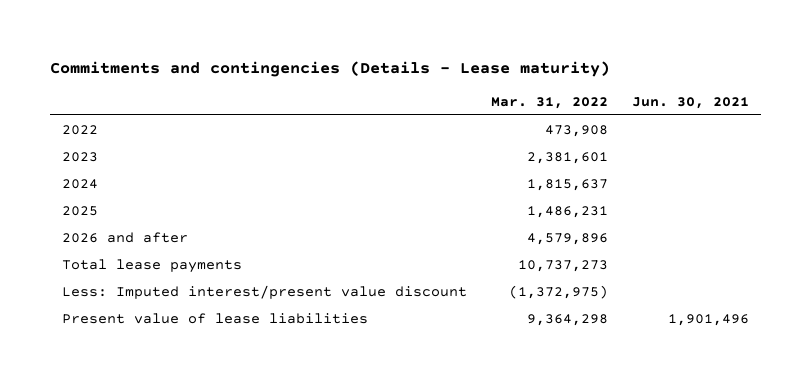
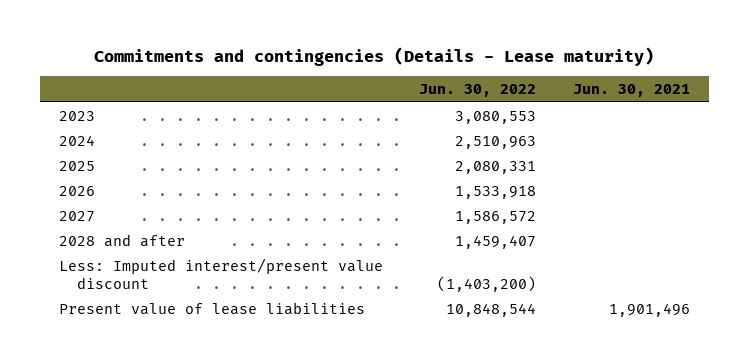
[491,96,609,109] Mar. 31, 2022 -> none
none -> [419,84,537,98] Jun. 30, 2022
[62,124,99,135] 2022 -> none
[62,258,243,273] Total lease payments -> none
none -> [58,185,95,196] 2026
none -> [58,210,95,222] 2027
[62,231,189,243] 2026 and after -> [58,233,185,247] 2028 and after

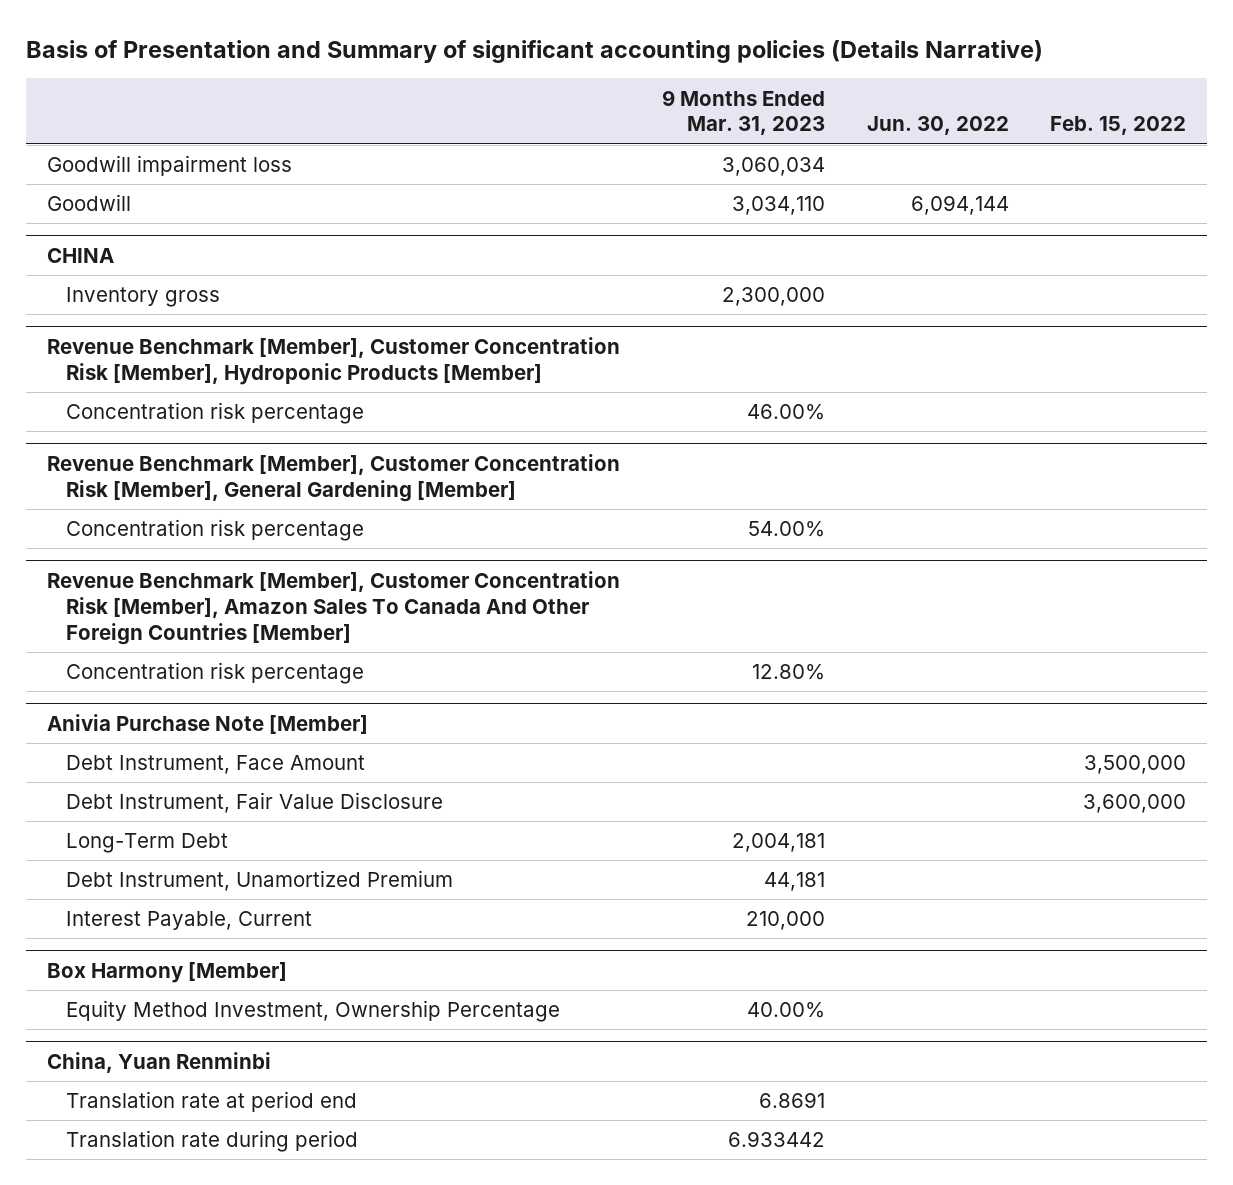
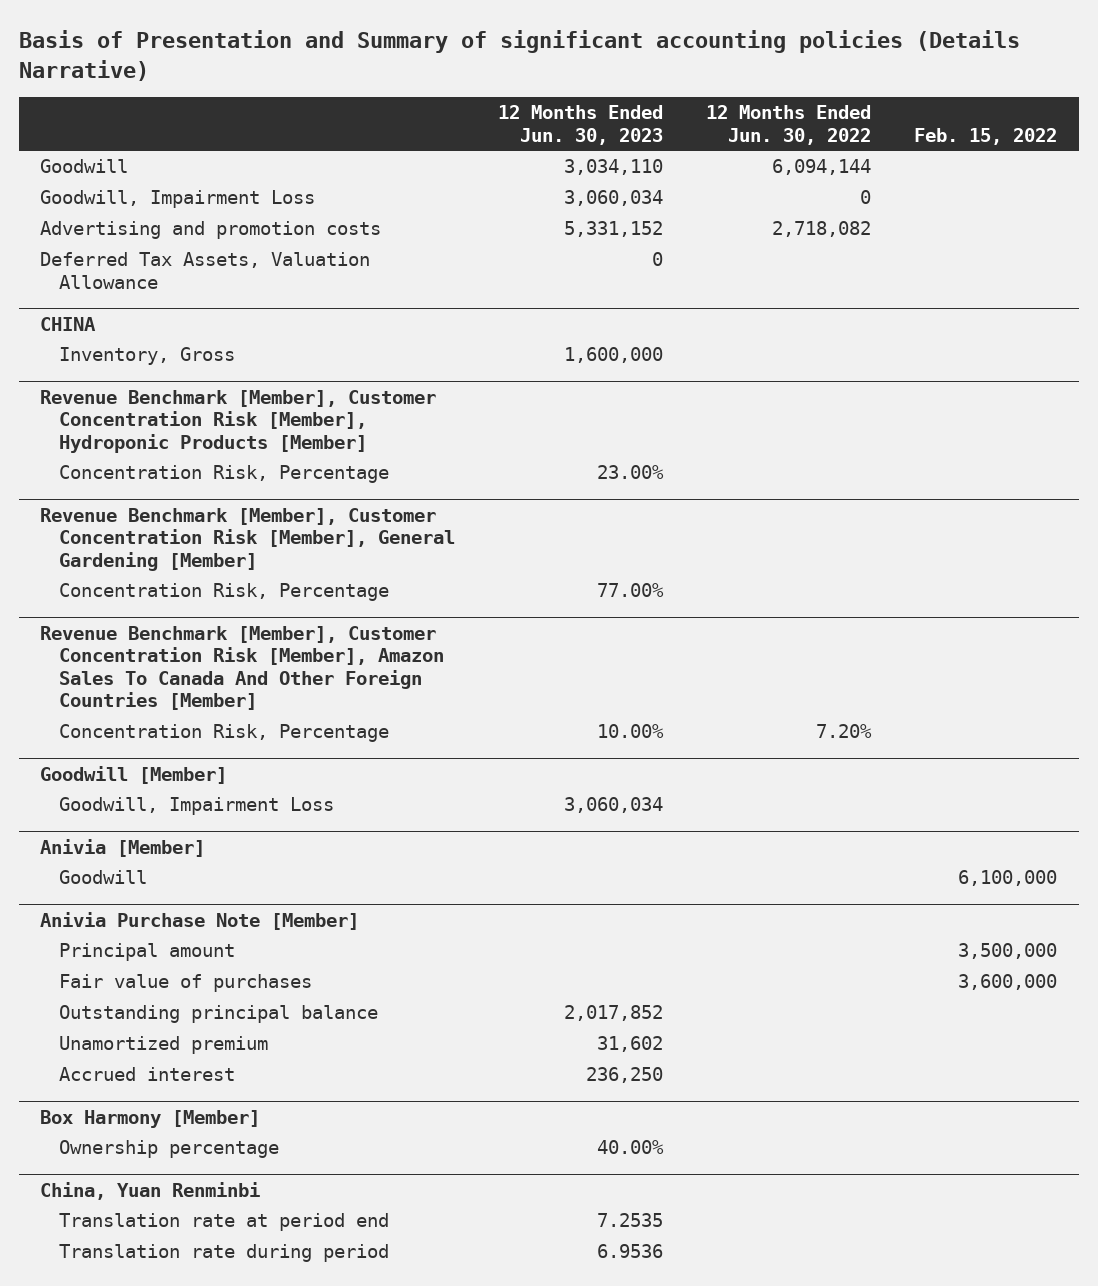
[661,89,825,136] 9 Months Ended Mar. 31, 2023 -> none
[866,116,1009,136] Jun. 30, 2022 -> none
none -> [498,105,664,145] 12 Months Ended Jun. 30, 2023
none -> [706,105,872,145] 12 Months Ended Jun. 30, 2022
[46,155,292,177] Goodwill impairment loss -> none
none -> [40,190,316,209] Goodwill, Impairment Loss
none -> [40,221,382,240] Advertising and promotion costs
none -> [40,252,371,289] Deferred Tax Assets, Valuation Allowance
[66,287,221,308] Inventory gross -> [59,347,236,366] Inventory, Gross
[66,402,365,425] Concentration risk percentage -> [59,465,390,484] Concentration Risk, Percentage
[66,519,365,542] Concentration risk percentage -> [59,583,390,602] Concentration Risk, Percentage
[66,662,365,685] Concentration risk percentage -> [59,724,390,743] Concentration Risk, Percentage
none -> [40,765,228,784] Goodwill [Member]
none -> [59,797,335,816] Goodwill, Impairment Loss
none -> [40,838,206,857] Anivia [Member]
none -> [59,870,148,885] Goodwill
[66,755,366,775] Debt Instrument, Face Amount -> [59,943,236,962] Principal amount
[66,792,444,814] Debt Instrument, Fair Value Disclosure -> [59,974,313,993] Fair value of purchases
[66,833,229,854] Long-Term Debt -> [59,1005,379,1024] Outstanding principal balance
[66,870,454,892] Debt Instrument, Unamortized Premium -> [59,1036,269,1055] Unamortized premium
[66,911,313,931] Interest Payable, Current -> [59,1067,236,1082] Accrued interest
[66,1000,561,1023] Equity Method Investment, Ownership Percentage -> [59,1140,280,1159] Ownership percentage

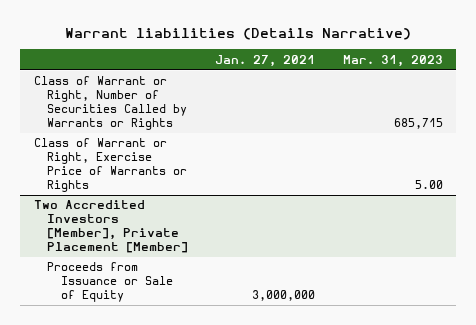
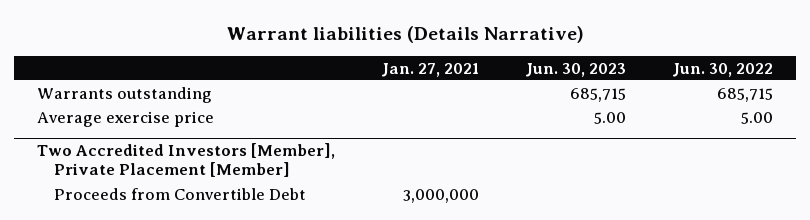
[342,54,443,67] Mar. 31, 2023 -> none
none -> [524,62,626,77] Jun. 30, 2023
none -> [671,62,773,77] Jun. 30, 2022
[33,76,188,131] Class of Warrant or Right, Number of Securities Called by Warrants or Rights -> [37,86,213,103] Warrants outstanding
[33,138,188,193] Class of Warrant or Right, Exercise Price of Warrants or Rights -> [37,110,215,127] Average exercise price
[47,262,173,303] Proceeds from Issuance or Sale of Equity -> none
none -> [53,187,306,200] Proceeds from Convertible Debt

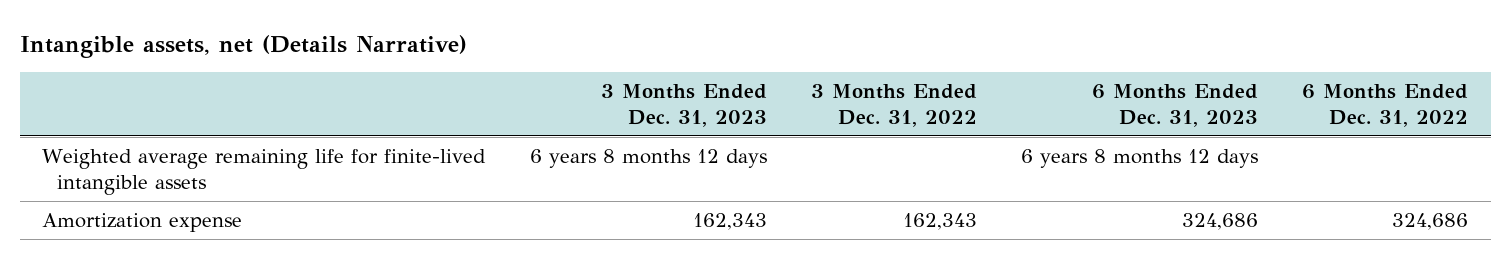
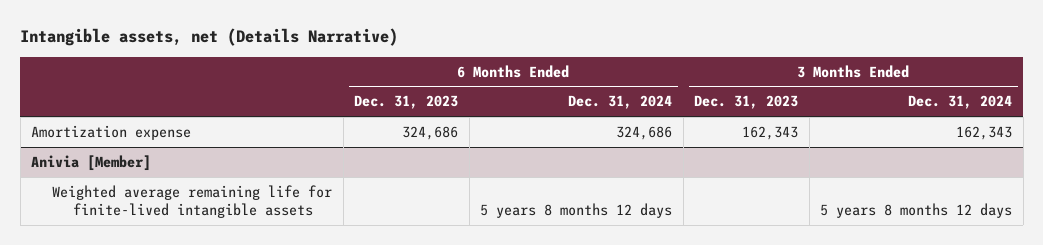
[810,84,977,127] 3 Months Ended Dec. 31, 2022 -> none
[1302,84,1469,127] 6 Months Ended Dec. 31, 2022 -> none
none -> [568,95,673,110] Dec. 31, 2024
none -> [908,95,1013,110] Dec. 31, 2024
[42,149,487,195] Weighted average remaining life for finite-lived intangible assets -> none
none -> [31,154,152,171] Anivia [Member]
none -> [52,184,333,219] Weighted average remaining life for finite-lived intangible assets

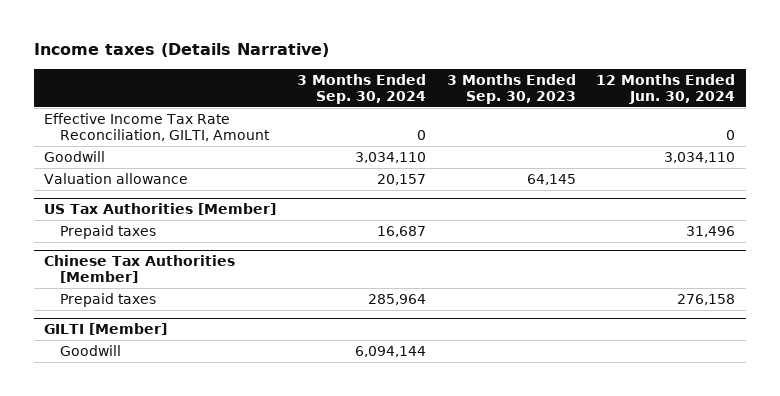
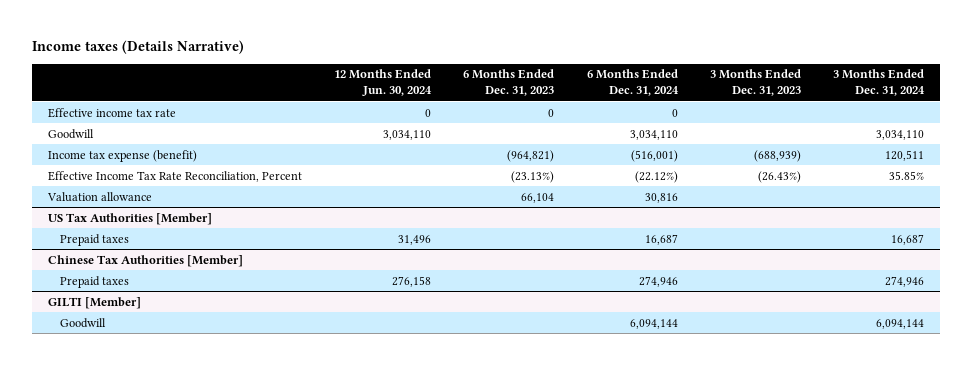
[296,73,426,104] 3 Months Ended Sep. 30, 2024 -> none
[446,73,576,104] 3 Months Ended Sep. 30, 2023 -> none
none -> [463,69,555,97] 6 Months Ended Dec. 31, 2023
none -> [586,69,679,97] 6 Months Ended Dec. 31, 2024
none -> [709,69,801,97] 3 Months Ended Dec. 31, 2023
none -> [832,69,925,97] 3 Months Ended Dec. 31, 2024
[44,112,270,141] Effective Income Tax Rate Reconciliation, GILTI, Amount -> [48,107,177,118] Effective income tax rate
none -> [48,149,198,162] Income tax expense (benefit)
none -> [48,170,303,182] Effective Income Tax Rate Reconciliation, Percent

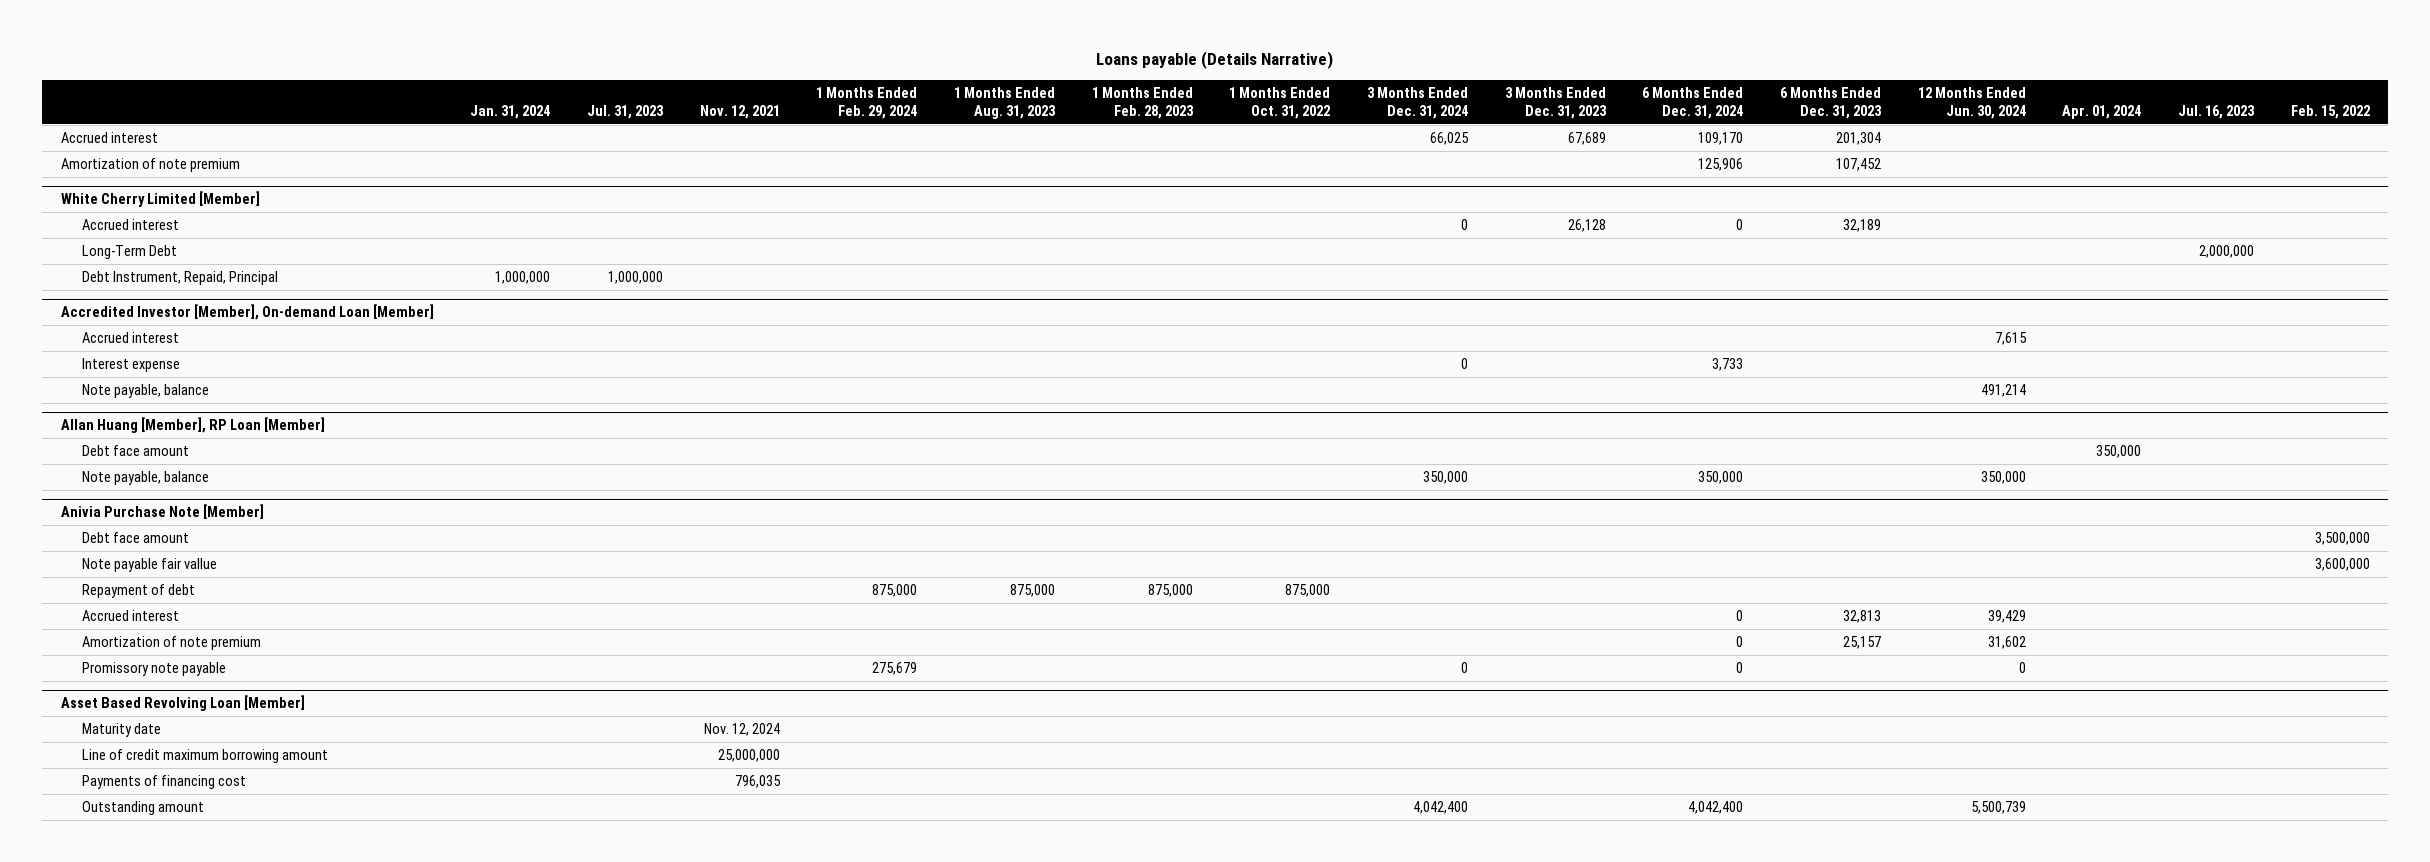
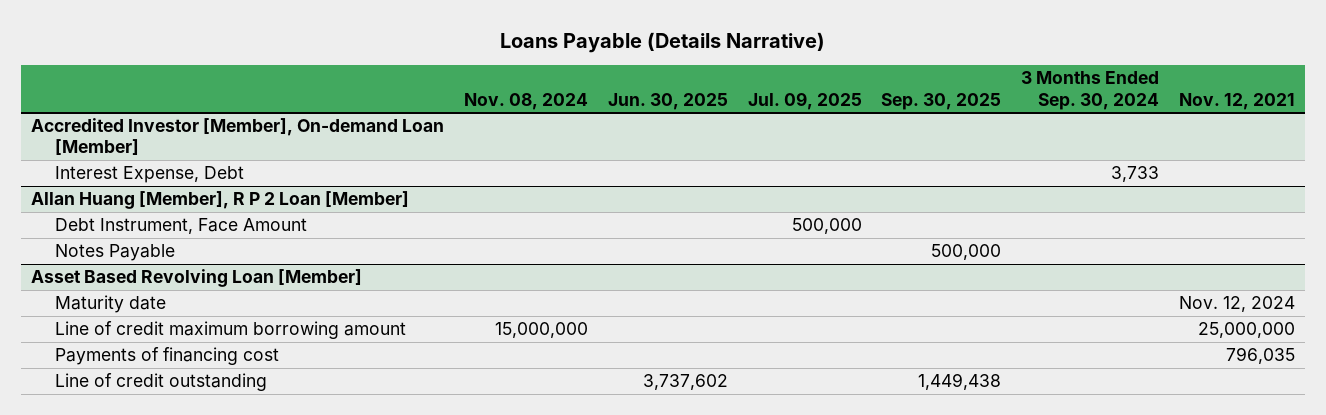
[1096,51,1334,70] Loans payable (Details Narrative) -> [500,31,826,53] Loans Payable (Details Narrative)
[470,105,551,120] Jan. 31, 2024 -> none
[587,105,665,120] Jul. 31, 2023 -> none
[816,86,918,120] 1 Months Ended Feb. 29, 2024 -> none
[954,86,1057,120] 1 Months Ended Aug. 31, 2023 -> none
[1091,86,1194,120] 1 Months Ended Feb. 28, 2023 -> none
[1229,86,1331,120] 1 Months Ended Oct. 31, 2022 -> none
[1367,86,1469,120] 3 Months Ended Dec. 31, 2024 -> none
[1504,86,1607,120] 3 Months Ended Dec. 31, 2023 -> none
[1642,86,1744,120] 6 Months Ended Dec. 31, 2024 -> none
[1780,86,1883,120] 6 Months Ended Dec. 31, 2023 -> none
[1917,86,2026,120] 12 Months Ended Jun. 30, 2024 -> none
[2062,105,2142,120] Apr. 01, 2024 -> none
[2178,105,2256,120] Jul. 16, 2023 -> none
[2290,105,2370,120] Feb. 15, 2022 -> none
none -> [463,92,588,110] Nov. 08, 2024
none -> [607,92,728,110] Jun. 30, 2025
none -> [747,91,862,110] Jul. 09, 2025
none -> [881,92,1002,110] Sep. 30, 2025
none -> [1021,71,1160,110] 3 Months Ended Sep. 30, 2024
[60,132,158,144] Accrued interest -> none
[60,158,240,173] Amortization of note premium -> none
[60,191,260,208] White Cherry Limited [Member] -> none
[81,219,179,231] Accrued interest -> none
[81,245,177,260] Long-Term Debt -> none
[81,271,278,286] Debt Instrument, Repaid, Principal -> none
[81,332,179,344] Accrued interest -> none
[81,384,209,399] Note payable, balance -> none
[60,417,325,434] Allan Huang [Member], RP Loan [Member] -> none
[81,445,189,457] Debt face amount -> none
[81,471,209,486] Note payable, balance -> none
[60,504,264,520] Anivia Purchase Note [Member] -> none
[81,532,189,544] Debt face amount -> none
[81,558,217,573] Note payable fair vallue -> none
[81,584,195,599] Repayment of debt -> none
[81,610,179,622] Accrued interest -> none
[81,636,261,651] Amortization of note premium -> none
[81,662,226,677] Promissory note payable -> none
[81,358,180,373] Interest expense -> [54,166,244,184] Interest Expense, Debt
none -> [30,191,409,210] Allan Huang [Member], R P 2 Loan [Member]
none -> [54,218,307,235] Debt Instrument, Face Amount
none -> [54,244,175,262] Notes Payable
[81,801,204,816] Outstanding amount -> [54,373,267,392] Line of credit outstanding

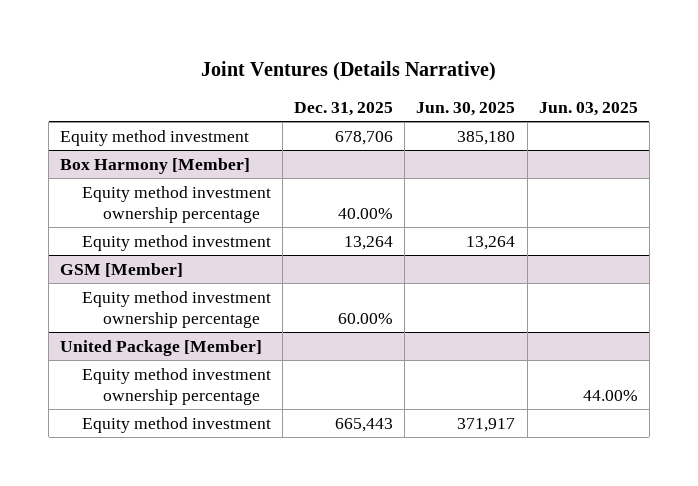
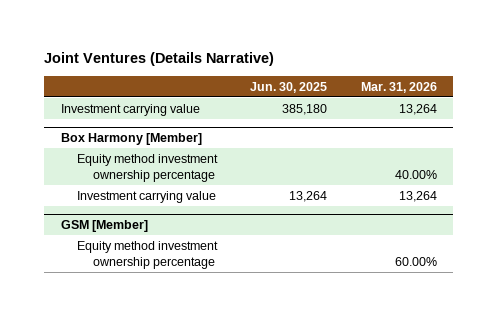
[294,101,394,116] Dec. 31, 2025 -> none
[538,101,638,116] Jun. 03, 2025 -> none
none -> [360,81,437,93] Mar. 31, 2026
[60,129,250,146] Equity method investment -> [60,103,200,116] Investment carrying value
[81,234,271,251] Equity method investment -> [76,190,216,203] Investment carrying value
[60,339,263,356] United Package [Member] -> none
[81,367,271,405] Equity method investment ownership percentage -> none
[81,416,271,433] Equity method investment -> none

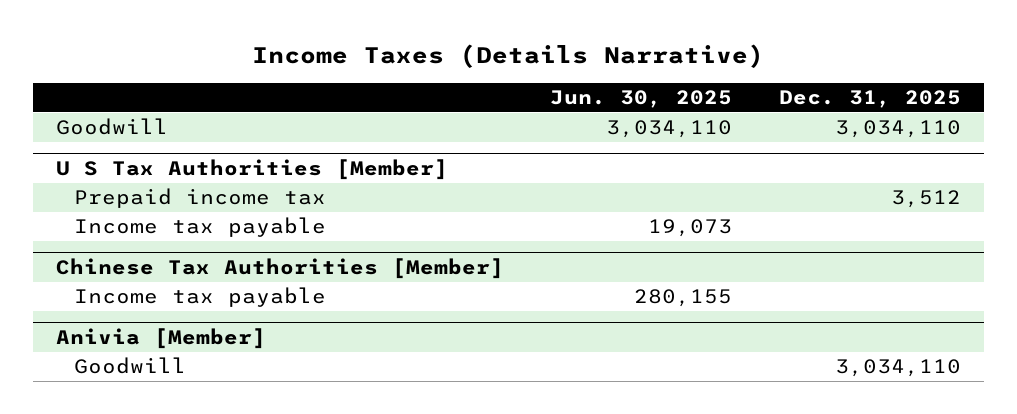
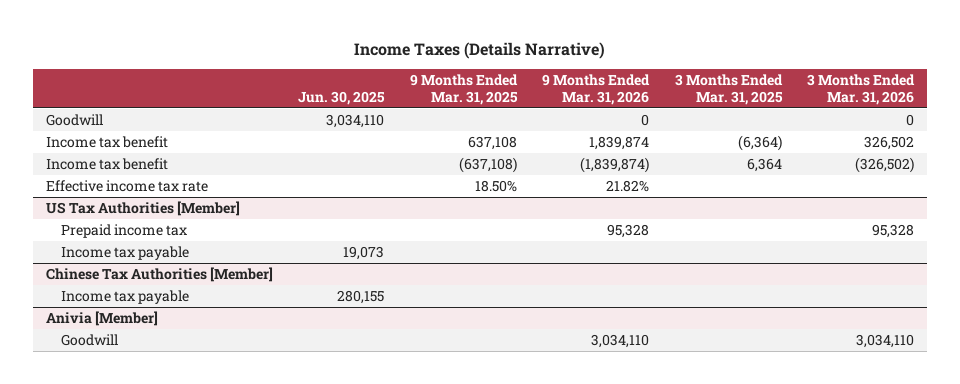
[778,90,961,109] Dec. 31, 2025 -> none
none -> [409,74,518,105] 9 Months Ended Mar. 31, 2025
none -> [542,74,651,105] 9 Months Ended Mar. 31, 2026
none -> [674,74,783,105] 3 Months Ended Mar. 31, 2025
none -> [807,74,916,105] 3 Months Ended Mar. 31, 2026
none -> [45,136,168,149] Income tax benefit
none -> [45,158,168,171] Income tax benefit
none -> [45,180,208,193] Effective income tax rate
[56,159,449,181] U S Tax Authorities [Member] -> [45,201,240,217] US Tax Authorities [Member]

